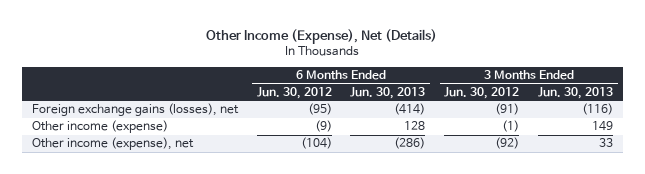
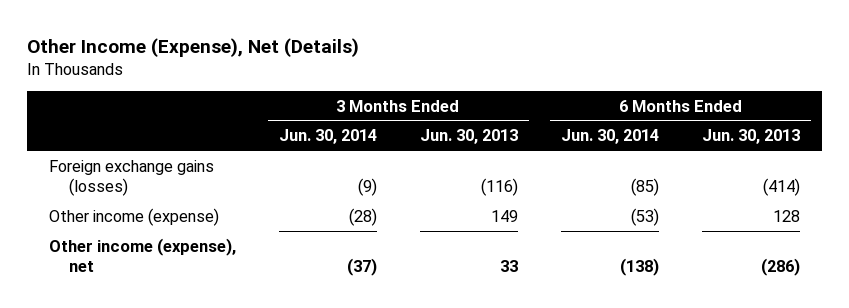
[256,86,332,99] Jun. 30, 2012 -> none
[444,86,520,99] Jun. 30, 2012 -> none
none -> [278,129,377,145] Jun. 30, 2014
none -> [560,129,659,145] Jun. 30, 2014
[31,103,239,117] Foreign exchange gains (losses), net -> [48,159,214,196] Foreign exchange gains (losses)

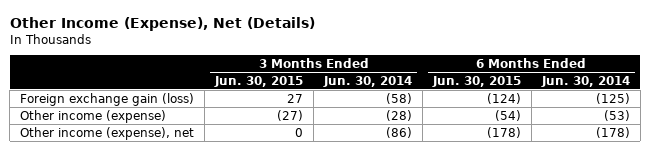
[419,129,518,145] Jun. 30, 2013 -> none
[702,129,801,145] Jun. 30, 2013 -> none
none -> [214,75,304,87] Jun. 30, 2015
none -> [431,75,521,87] Jun. 30, 2015
[48,159,214,196] Foreign exchange gains (losses) -> [20,92,195,106] Foreign exchange gain (loss)
[357,177,377,196] (9) -> [386,92,413,104] (58)
[630,177,659,196] (85) -> [595,92,630,104] (125)
[346,257,377,276] (37) -> [386,126,413,138] (86)
[619,257,659,276] (138) -> [595,126,630,138] (178)

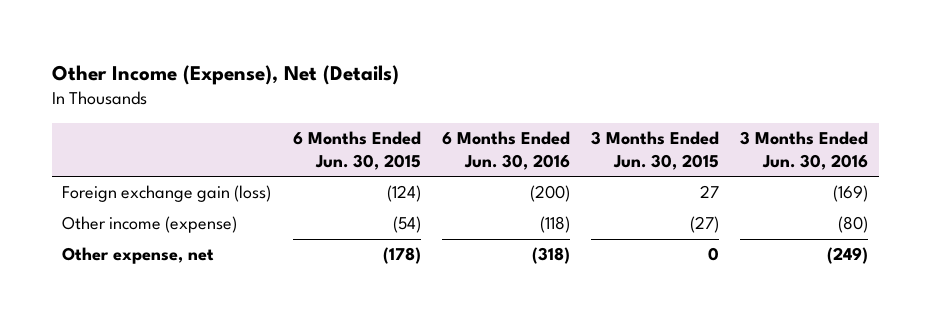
[323,75,413,87] Jun. 30, 2014 -> none
[540,75,630,87] Jun. 30, 2014 -> none
none -> [441,130,570,171] 6 Months Ended Jun. 30, 2016
none -> [740,130,869,171] 3 Months Ended Jun. 30, 2016
[20,126,195,140] Other income (expense), net -> [62,247,215,265] Other expense, net

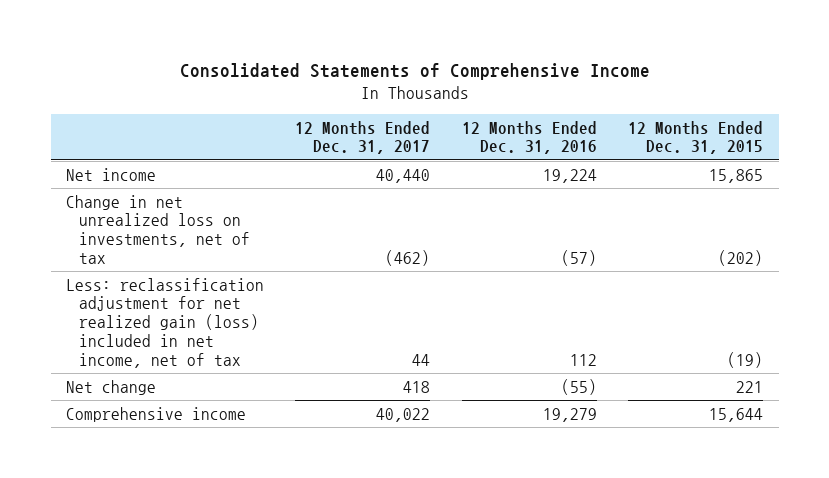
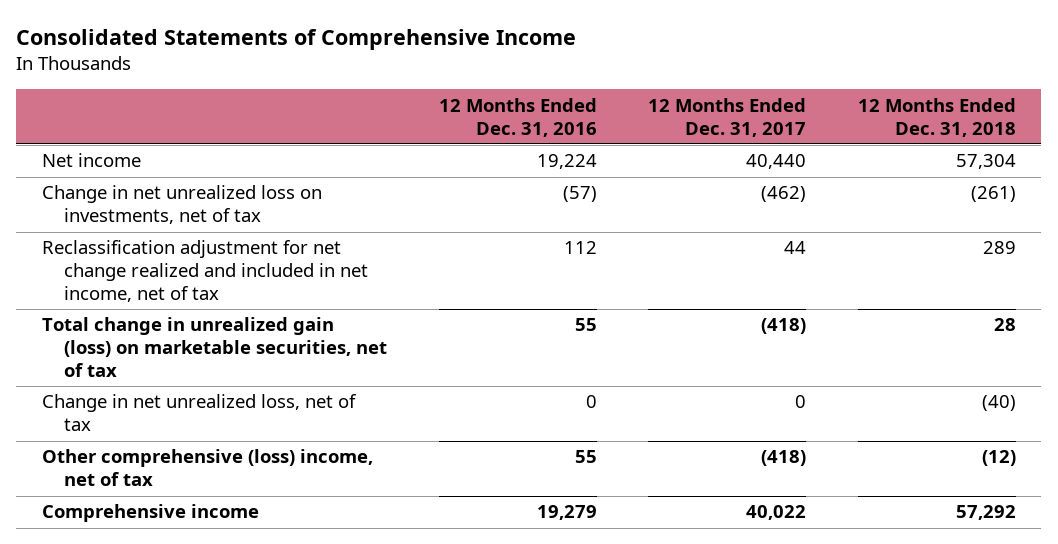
[627,120,763,155] 12 Months Ended Dec. 31, 2015 -> none
none -> [857,97,1016,137] 12 Months Ended Dec. 31, 2018
[66,379,157,395] Net change -> none
[66,277,265,368] Less: reclassification adjustment for net realized gain (loss) included in net income, net of tax -> [41,240,369,303] Reclassification adjustment for net change realized and included in net income, net of tax
none -> [41,317,388,378] Total change in unrealized gain (loss) on marketable securities, net of tax
none -> [41,394,357,432] Change in net unrealized loss, net of tax
none -> [41,449,373,487] Other comprehensive (loss) income, net of tax

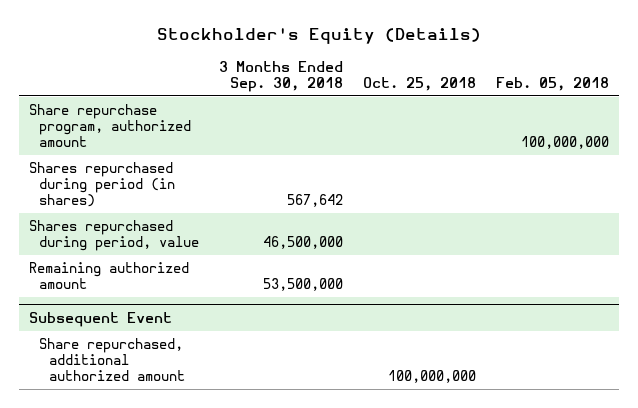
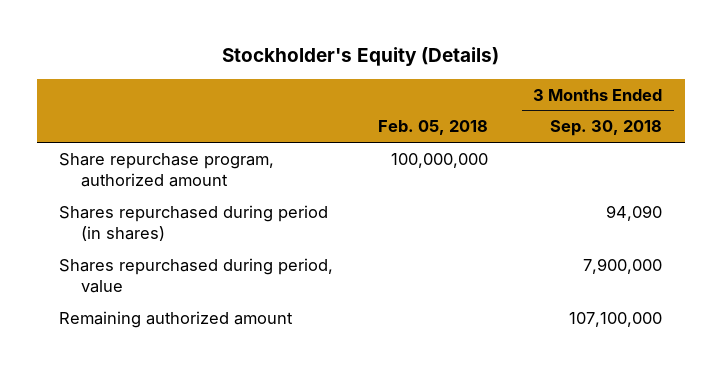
[362,76,476,91] Oct. 25, 2018 -> none
[29,312,173,328] Subsequent Event -> none
[39,338,185,382] Share repurchased, additional authorized amount -> none
[286,194,343,208] 567,642 -> [606,204,663,221] 94,090
[262,236,343,250] 46,500,000 -> [583,257,663,274] 7,900,000
[262,278,343,292] 53,500,000 -> [569,311,663,327] 107,100,000

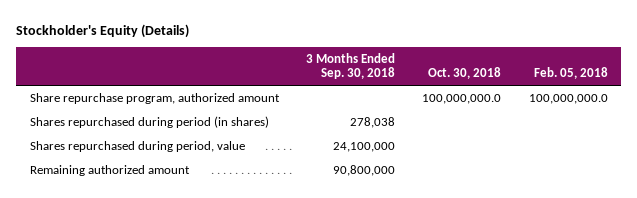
none -> [428,67,502,80] Oct. 30, 2018
[391,152,489,168] 100,000,000 -> [528,93,608,104] 100,000,000.0
[606,204,663,221] 94,090 -> [349,116,395,128] 278,038
[583,257,663,274] 7,900,000 -> [332,141,395,152] 24,100,000
[569,311,663,327] 107,100,000 -> [332,164,395,176] 90,800,000

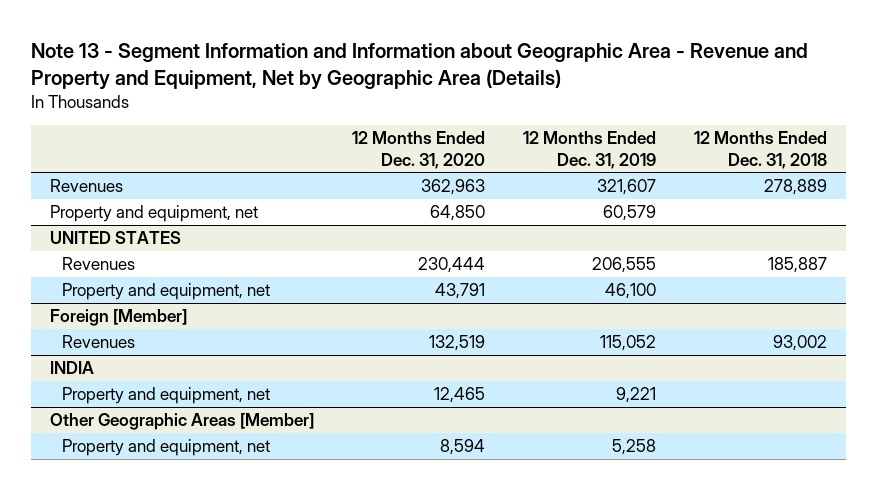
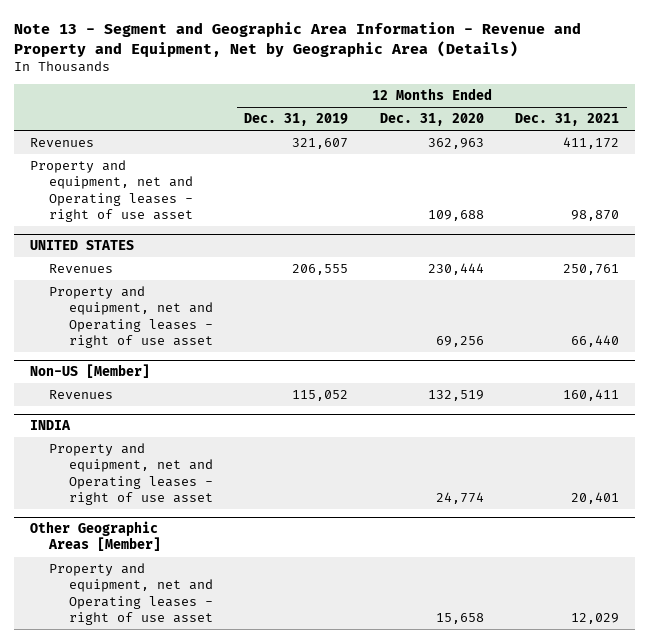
[31,42,809,90] Note 13 - Segment Information and Information about Geographic Area - Revenue and Property and Equipment, Net by Geographic Area (Details) -> [14,22,582,57] Note 13 - Segment and Geographic Area Information - Revenue and Property and Equipment, Net by Geographic Area (Details)
[693,131,827,169] 12 Months Ended Dec. 31, 2018 -> none
none -> [515,113,620,127] Dec. 31, 2021
[50,205,259,223] Property and equipment, net -> none
none -> [29,160,194,222] Property and equipment, net and Operating leases - right of use asset
[62,283,271,301] Property and equipment, net -> none
[50,309,188,327] Foreign [Member] -> none
none -> [49,286,214,348] Property and equipment, net and Operating leases - right of use asset
none -> [29,364,150,379] Non-US [Member]
[62,387,271,405] Property and equipment, net -> none
none -> [49,443,214,505] Property and equipment, net and Operating leases - right of use asset
[62,439,271,457] Property and equipment, net -> none
none -> [49,563,214,625] Property and equipment, net and Operating leases - right of use asset

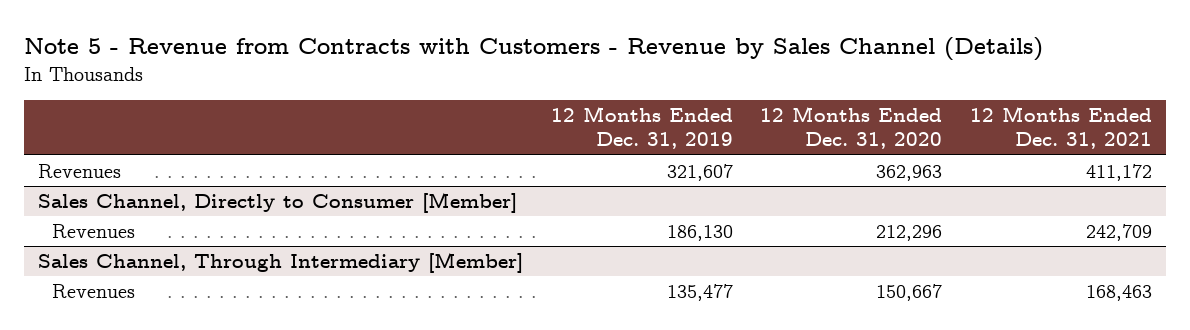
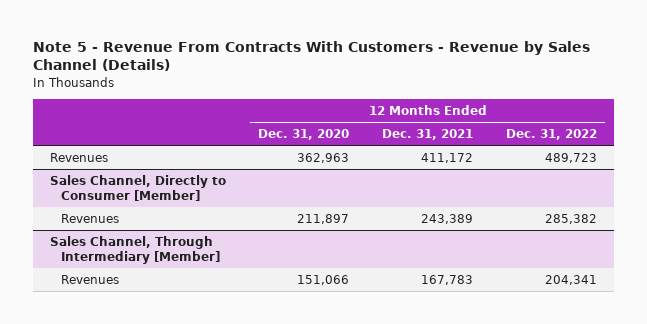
[24,37,1044,62] Note 5 - Revenue from Contracts with Customers - Revenue by Sales Channel (Details) -> [33,40,591,72] Note 5 - Revenue From Contracts With Customers - Revenue by Sales Channel (Details)
[550,105,733,150] 12 Months Ended Dec. 31, 2019 -> none
none -> [506,129,598,141] Dec. 31, 2022
[876,224,943,241] 212,296 -> [297,214,350,225] 211,897
[1085,223,1152,241] 242,709 -> [421,214,474,225] 243,389
[876,283,943,301] 150,667 -> [297,275,350,286] 151,066
[1085,284,1152,301] 168,463 -> [421,275,474,286] 167,783

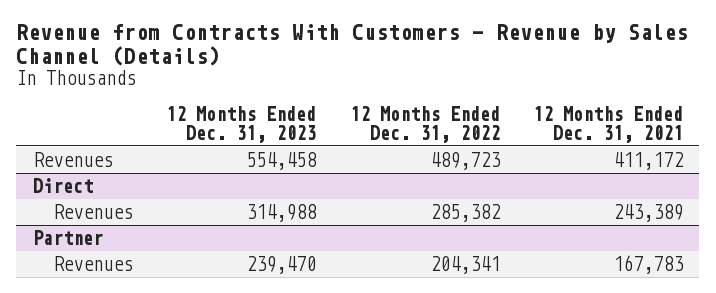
[33,40,591,72] Note 5 - Revenue From Contracts With Customers - Revenue by Sales Channel (Details) -> [16,24,689,67] Revenue from Contracts With Customers - Revenue by Sales Channel (Details)
[258,129,350,141] Dec. 31, 2020 -> none
none -> [166,105,317,143] 12 Months Ended Dec. 31, 2023
[49,175,226,201] Sales Channel, Directly to Consumer [Member] -> [33,178,94,194] Direct
[49,236,221,264] Sales Channel, Through Intermediary [Member] -> [33,230,104,246] Partner

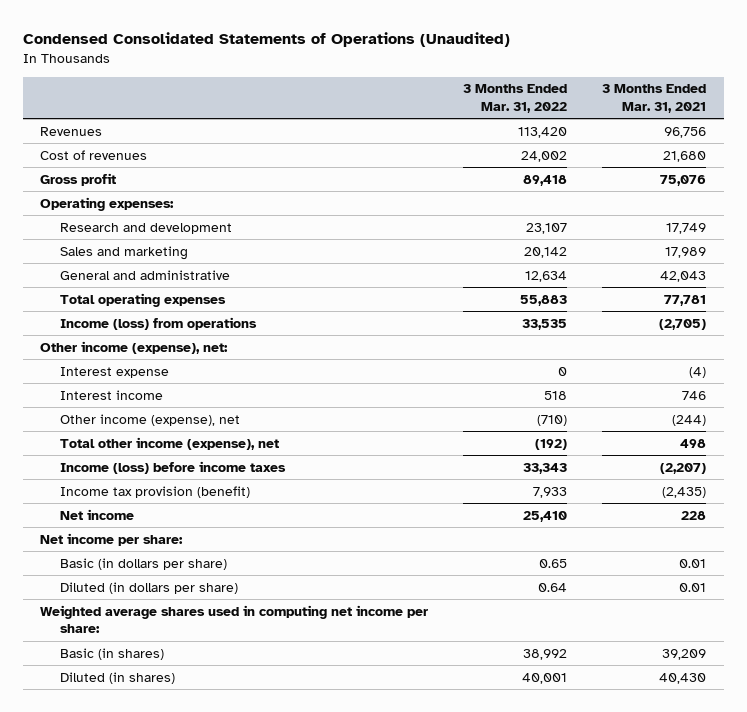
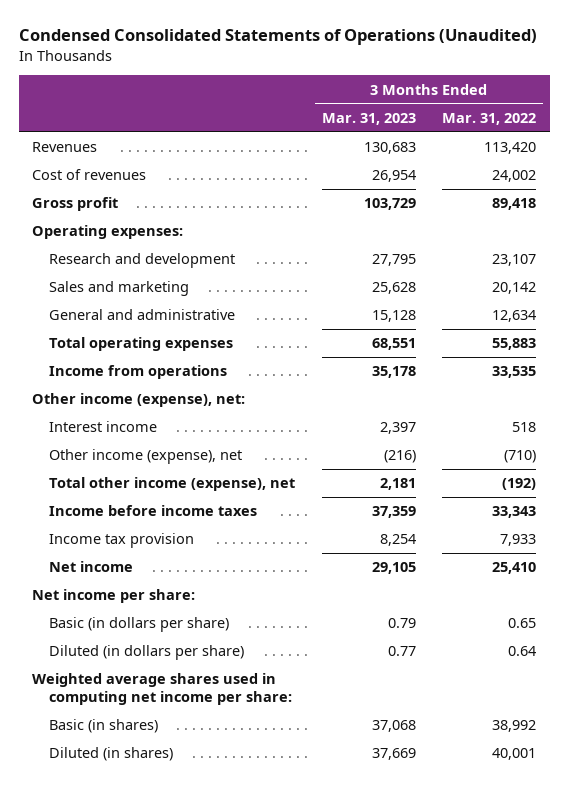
[602,84,707,114] 3 Months Ended Mar. 31, 2021 -> none
none -> [321,112,416,125] Mar. 31, 2023
[59,316,257,330] Income (loss) from operations -> [48,365,227,380] Income from operations
[59,366,169,378] Interest expense -> none
[59,460,286,474] Income (loss) before income taxes -> [48,505,257,517] Income before income taxes
[59,485,250,498] Income tax provision (benefit) -> [48,533,194,549] Income tax provision

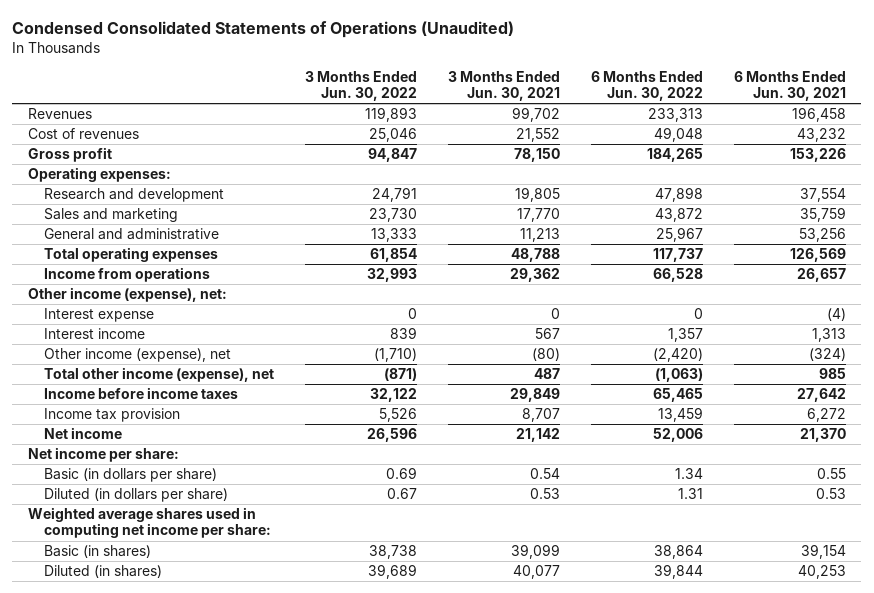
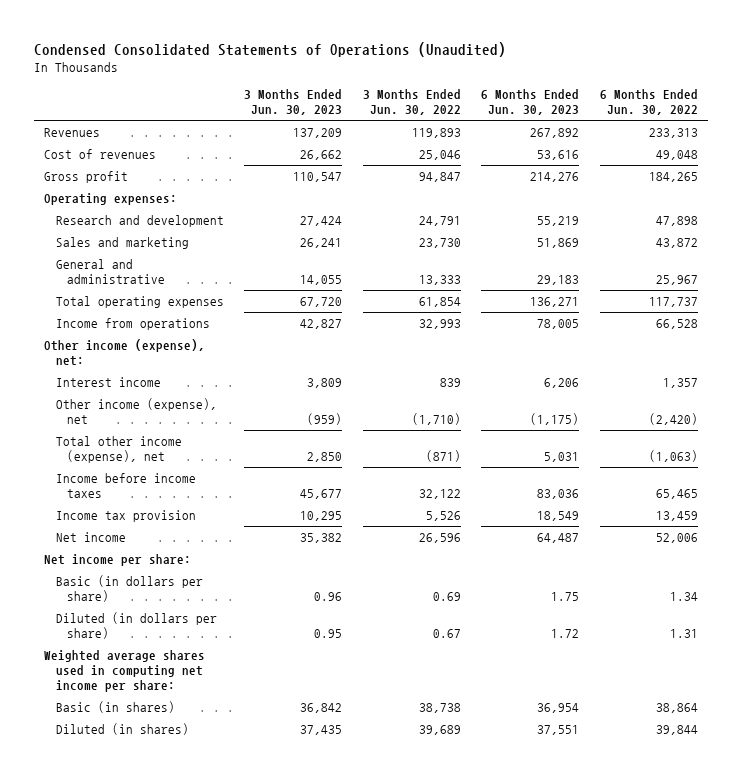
[447,70,560,102] 3 Months Ended Jun. 30, 2021 -> none
[733,70,846,102] 6 Months Ended Jun. 30, 2021 -> none
none -> [244,89,343,116] 3 Months Ended Jun. 30, 2023
none -> [481,89,580,116] 6 Months Ended Jun. 30, 2023
[43,308,154,323] Interest expense -> none

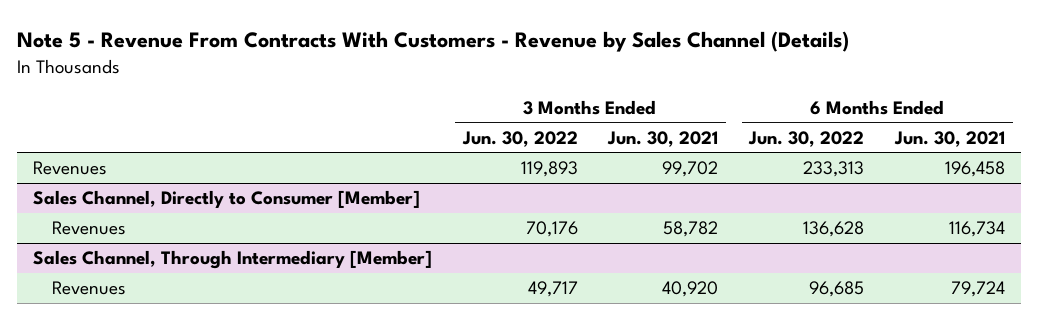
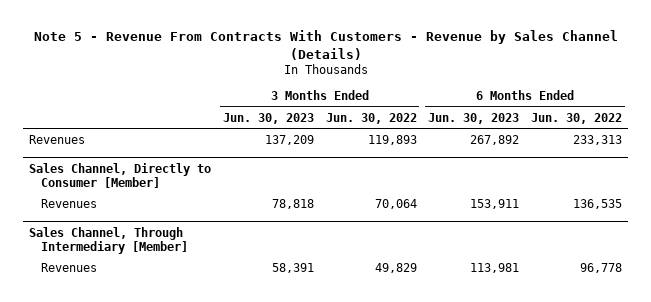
[607,130,719,147] Jun. 30, 2021 -> none
[894,130,1006,147] Jun. 30, 2021 -> none
none -> [222,112,314,124] Jun. 30, 2023
none -> [428,112,520,124] Jun. 30, 2023
[525,221,578,238] 70,176 -> [374,198,417,209] 70,064
[803,221,865,238] 136,628 -> [573,198,623,209] 136,535
[527,281,578,298] 49,717 -> [374,262,417,273] 49,829
[809,281,865,298] 96,685 -> [580,262,623,273] 96,778

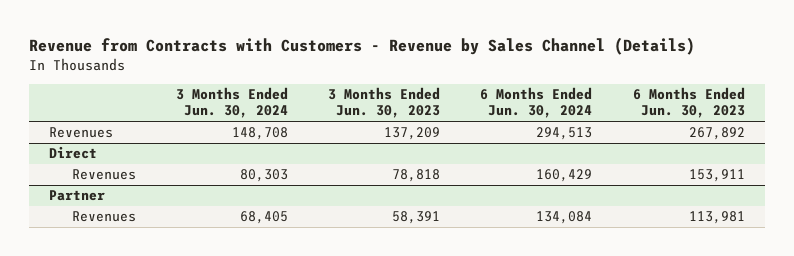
[33,29,618,60] Note 5 - Revenue From Contracts With Customers - Revenue by Sales Channel (Details) -> [29,36,696,55] Revenue from Contracts with Customers - Revenue by Sales Channel (Details)
[325,112,417,124] Jun. 30, 2022 -> none
[531,112,623,124] Jun. 30, 2022 -> none
none -> [175,87,288,119] 3 Months Ended Jun. 30, 2024
none -> [480,87,593,119] 6 Months Ended Jun. 30, 2024
[28,162,211,188] Sales Channel, Directly to Consumer [Member] -> [49,146,98,160] Direct
[28,226,189,254] Sales Channel, Through Intermediary [Member] -> [49,190,106,202] Partner

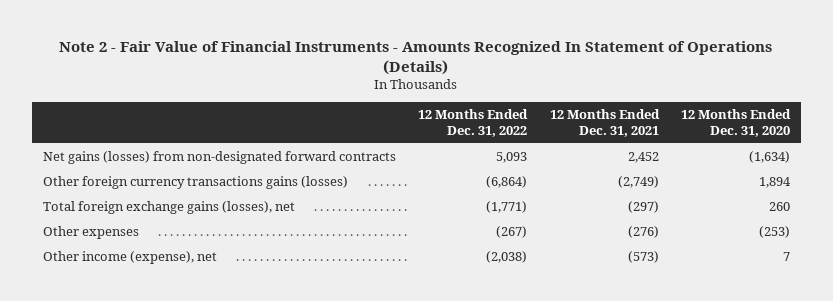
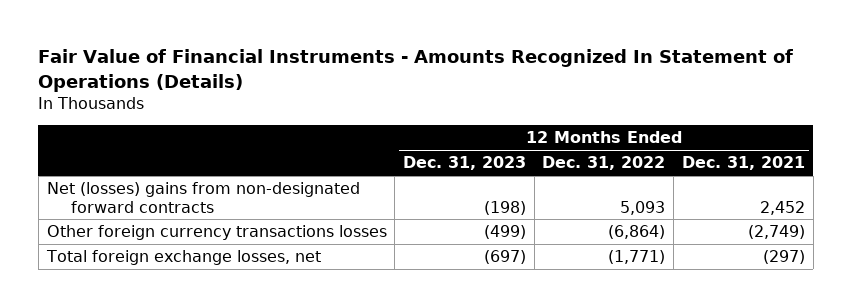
[59,40,773,75] Note 2 - Fair Value of Financial Instruments - Amounts Recognized In Statement of Operations (Details) -> [38,49,794,92] Fair Value of Financial Instruments - Amounts Recognized In Statement of Operations (Details)
[681,109,792,137] 12 Months Ended Dec. 31, 2020 -> none
none -> [403,156,527,171] Dec. 31, 2023
[42,226,139,240] Other expenses -> none
[42,251,217,265] Other income (expense), net -> none
[42,151,396,165] Net gains (losses) from non-designated forward contracts -> [46,182,360,213] Net (losses) gains from non-designated forward contracts
[42,176,348,190] Other foreign currency transactions gains (losses) -> [46,225,387,241] Other foreign currency transactions losses
[42,201,295,215] Total foreign exchange gains (losses), net -> [45,250,321,266] Total foreign exchange losses, net

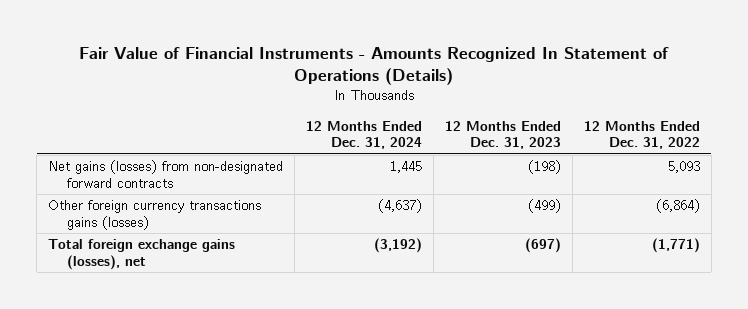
[681,156,805,171] Dec. 31, 2021 -> none
none -> [306,120,423,150] 12 Months Ended Dec. 31, 2024
[46,182,360,213] Net (losses) gains from non-designated forward contracts -> [48,160,284,188] Net gains (losses) from non-designated forward contracts
[46,225,387,241] Other foreign currency transactions losses -> [48,200,262,230] Other foreign currency transactions gains (losses)
[45,250,321,266] Total foreign exchange losses, net -> [48,239,236,270] Total foreign exchange gains (losses), net

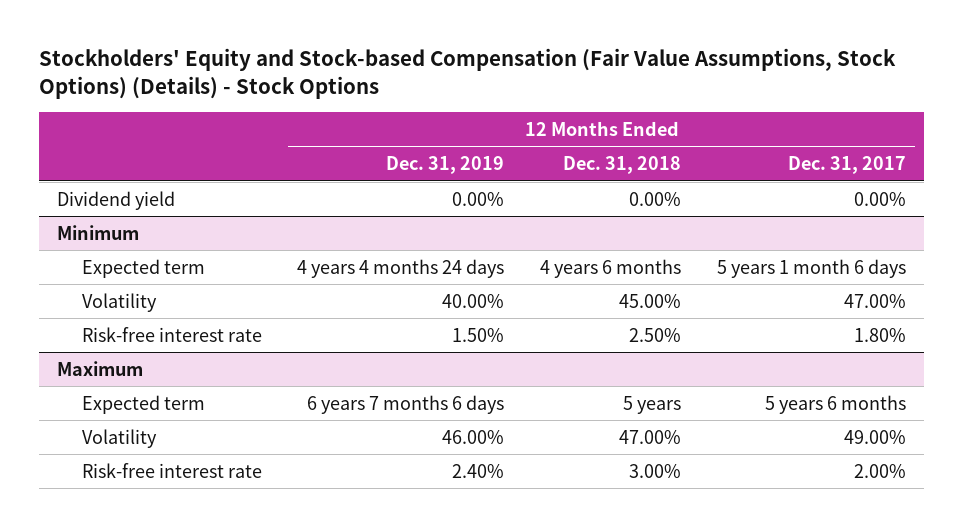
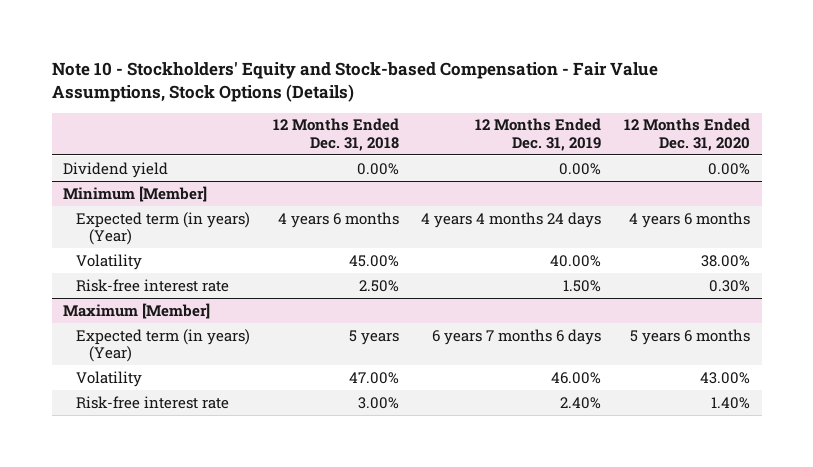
[38,48,896,100] Stockholders' Equity and Stock-based Compensation (Fair Value Assumptions, Stock Options) (Details) - Stock Options -> [51,61,658,102] Note 10 - Stockholders' Equity and Stock-based Compensation - Fair Value Assumptions, Stock Options (Details)
[787,156,906,175] Dec. 31, 2017 -> none
none -> [624,118,751,151] 12 Months Ended Dec. 31, 2020
[56,224,139,240] Minimum -> [63,185,208,202] Minimum [Member]
[81,258,205,278] Expected term -> [75,211,250,246] Expected term (in years) (Year)
[56,360,143,376] Maximum -> [63,302,211,319] Maximum [Member]
[81,394,205,414] Expected term -> [75,328,250,363] Expected term (in years) (Year)

